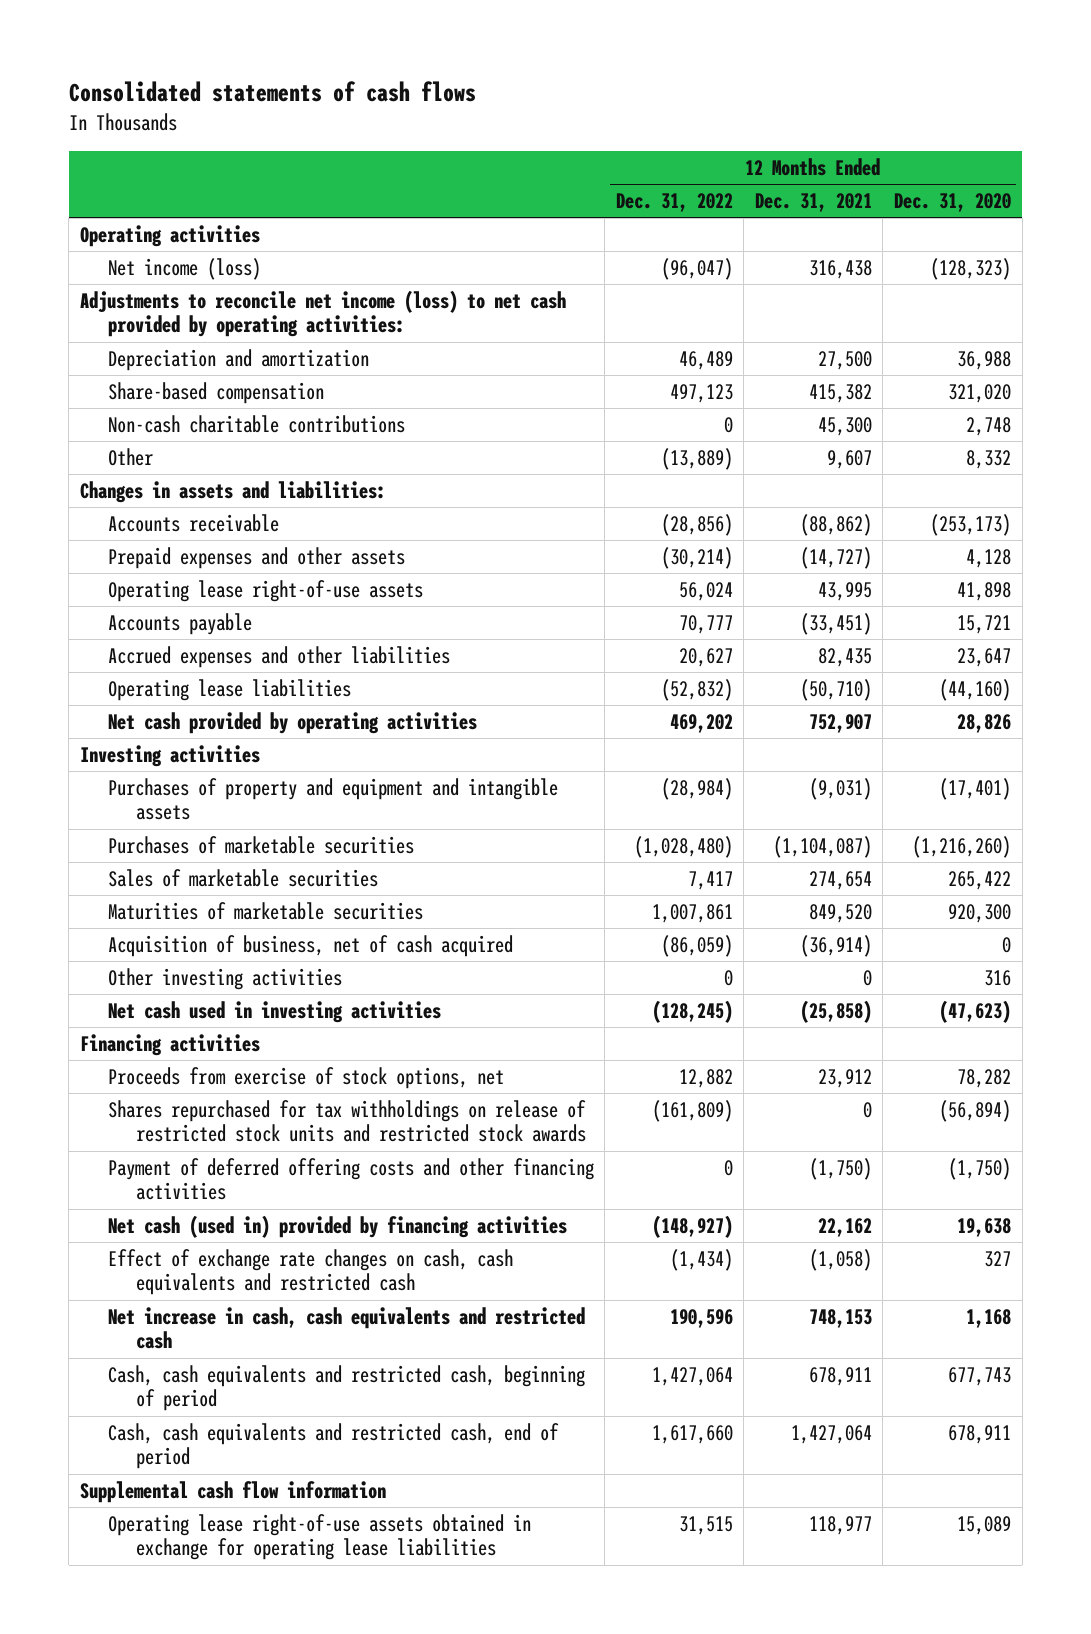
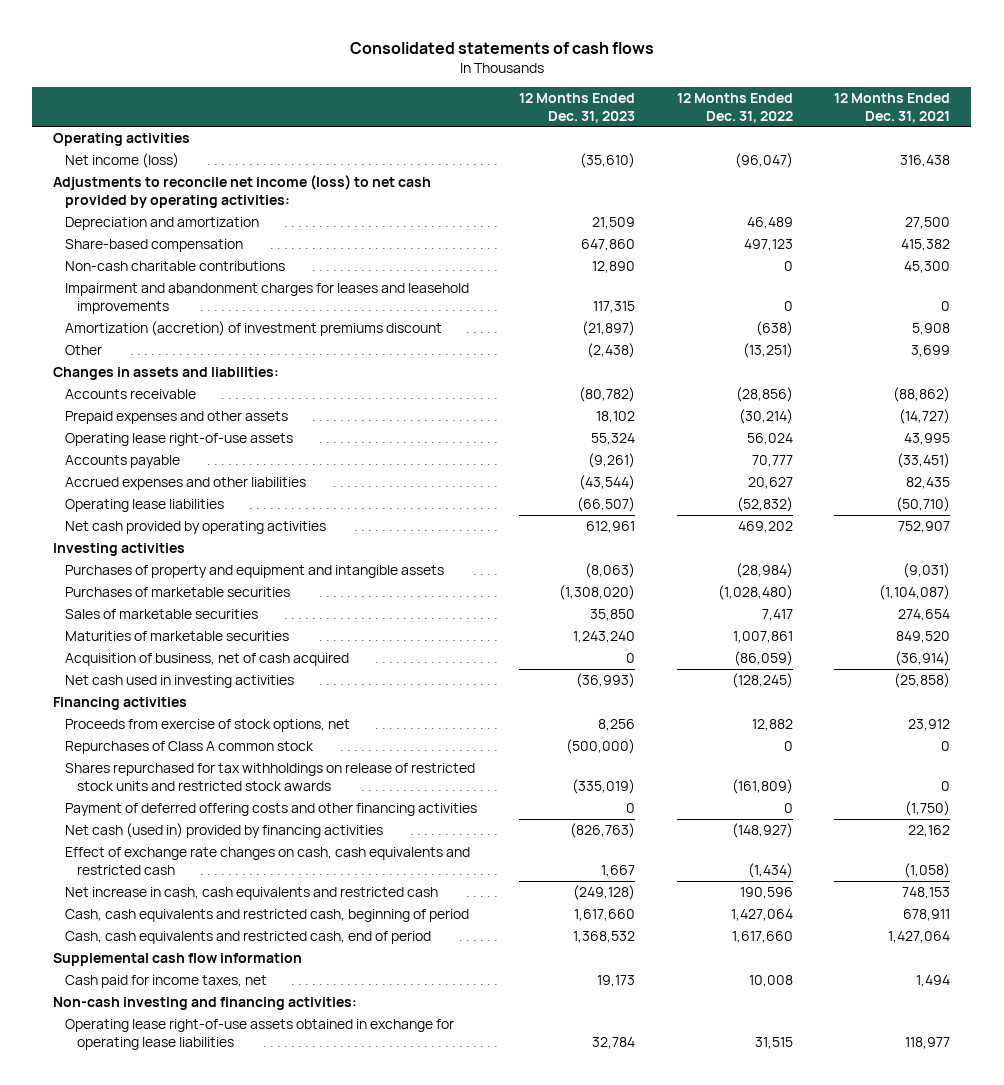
[893,193,1011,213] Dec. 31, 2020 -> none
none -> [518,92,635,123] 12 Months Ended Dec. 31, 2023
none -> [65,283,470,314] Impairment and abandonment charges for leases and leasehold improvements
none -> [65,321,443,337] Amortization (accretion) of investment premiums discount
[660,448,733,471] (13,889) -> [742,343,793,359] (13,251)
[826,450,872,470] 9,607 -> [911,345,951,358] 3,699
[107,968,342,991] Other investing activities -> none
none -> [65,741,315,755] Repurchases of Class A common stock
none -> [65,975,268,989] Cash paid for income taxes, net
none -> [53,997,358,1011] Non-cash investing and financing activities:

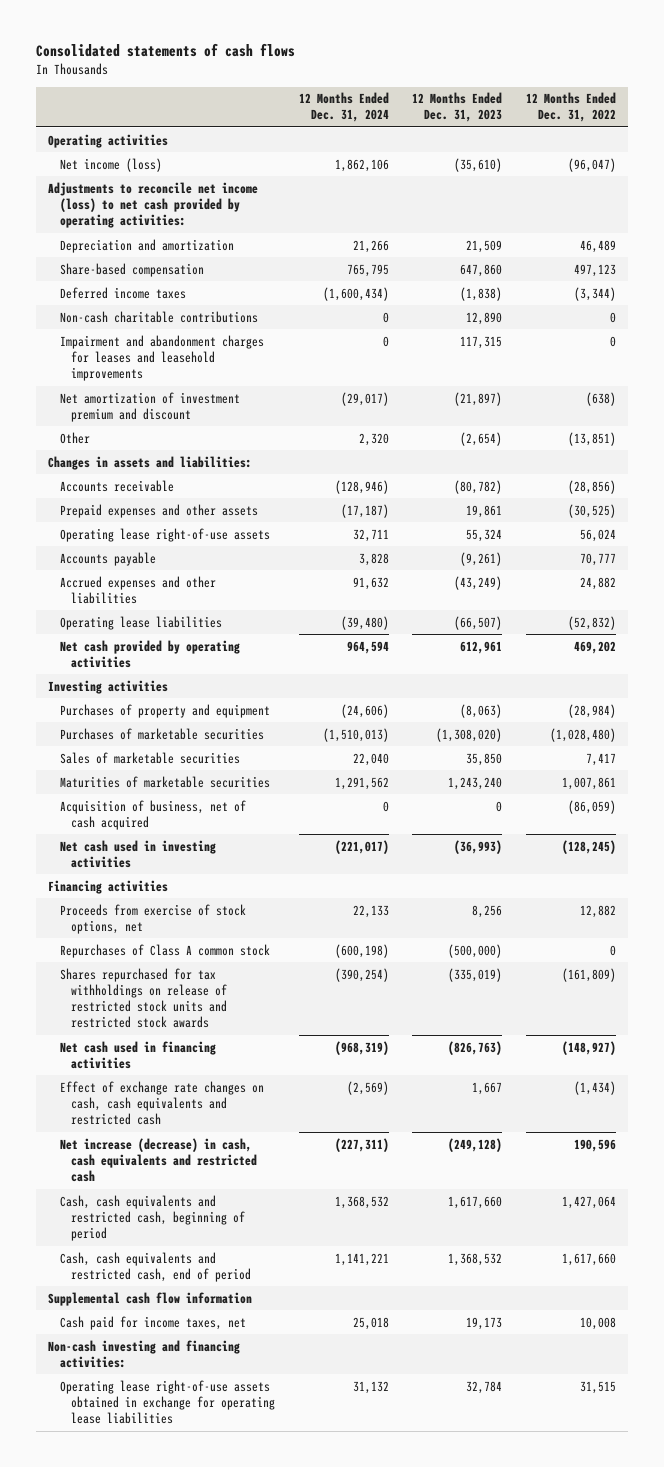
[834,92,951,123] 12 Months Ended Dec. 31, 2021 -> none
none -> [298,92,389,123] 12 Months Ended Dec. 31, 2024
none -> [59,286,186,299] Deferred income taxes
[65,321,443,337] Amortization (accretion) of investment premiums discount -> [59,391,240,422] Net amortization of investment premium and discount
[586,343,635,359] (2,438) -> [460,431,503,446] (2,654)
[742,343,793,359] (13,251) -> [567,431,616,446] (13,851)
[595,411,635,424] 18,102 -> [466,504,503,518] 19,861
[738,409,793,425] (30,214) -> [567,503,616,518] (30,525)
[578,475,635,491] (43,544) -> [454,575,503,590] (43,249)
[747,477,793,490] 20,627 -> [579,576,616,590] 24,882
[65,565,445,579] Purchases of property and equipment and intangible assets -> [59,703,270,718] Purchases of property and equipment
[65,803,478,817] Payment of deferred offering costs and other financing activities -> none
[65,823,384,839] Net cash (used in) provided by financing activities -> [59,1040,216,1069] Net cash used in financing activities
[65,887,439,901] Net increase in cash, cash equivalents and restricted cash -> [59,1137,258,1183] Net increase (decrease) in cash, cash equivalents and restricted cash

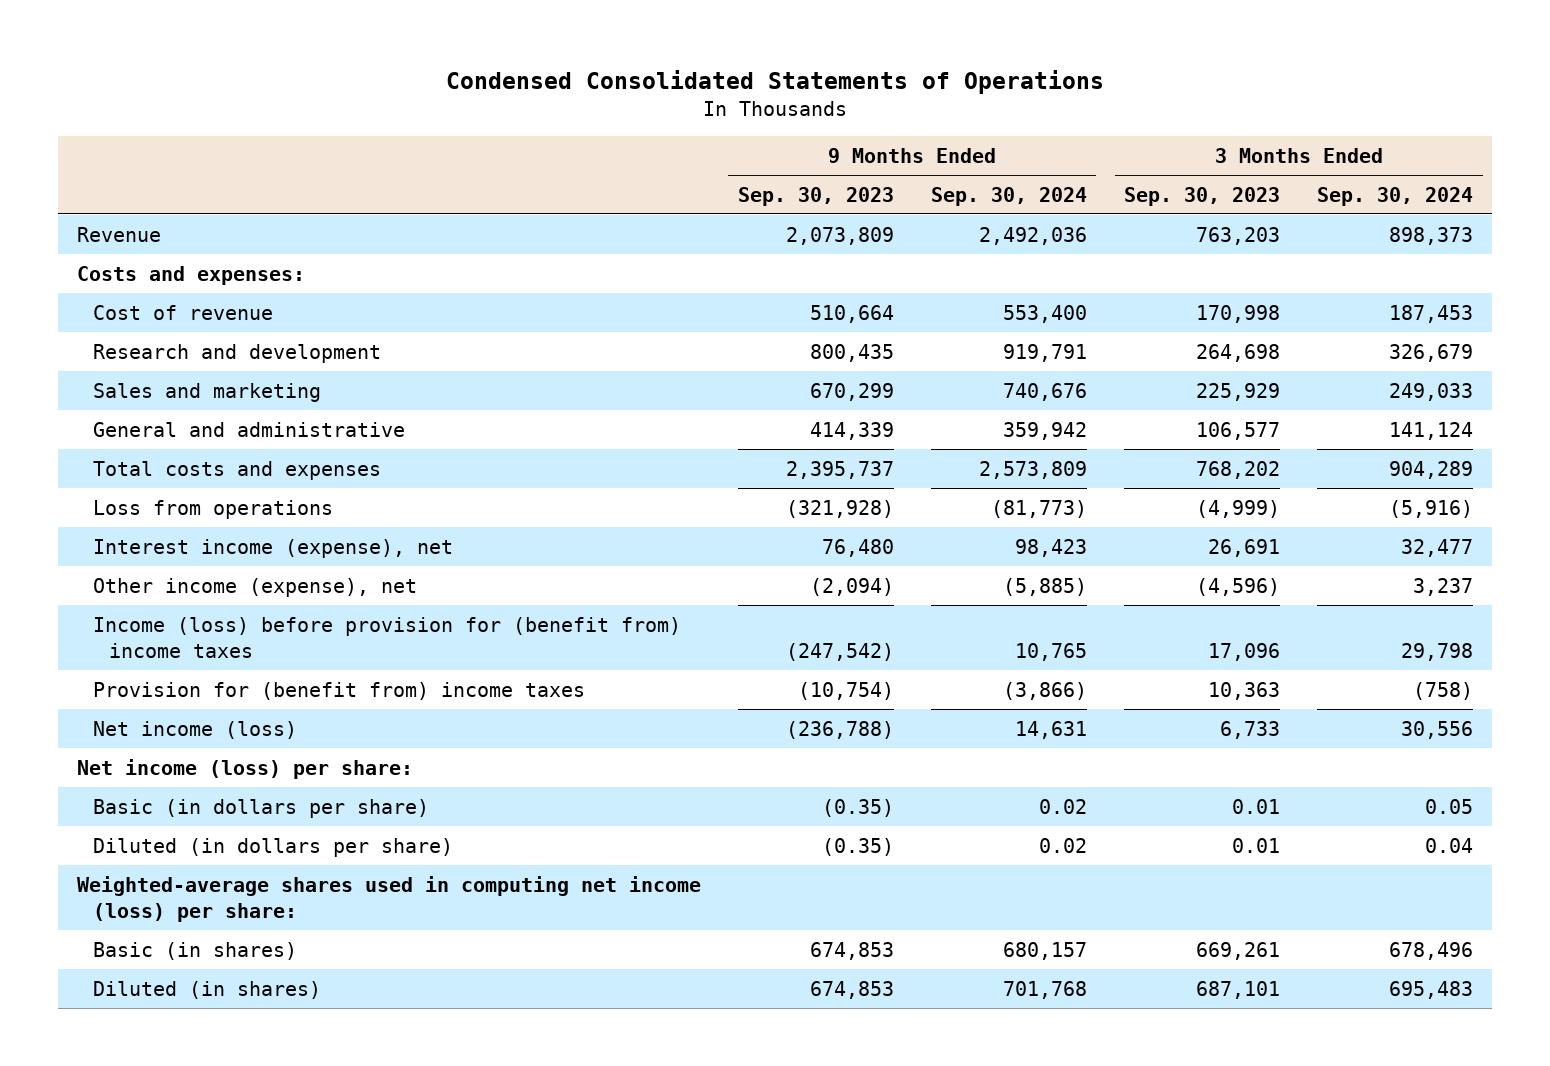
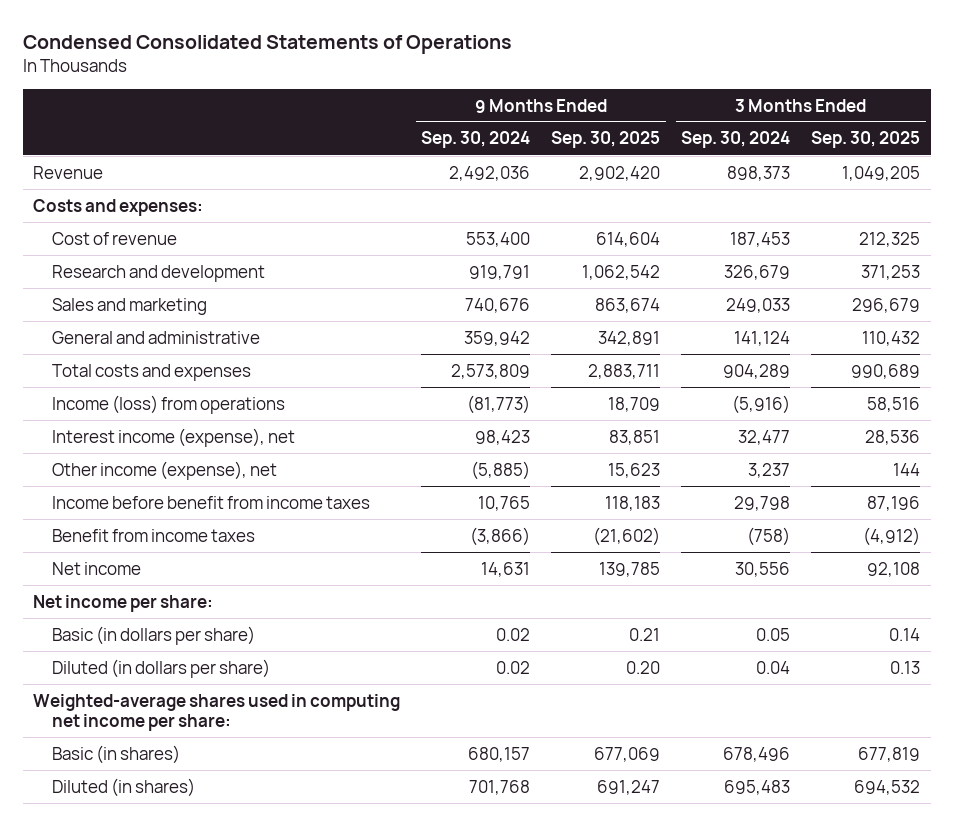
[737,186,894,206] Sep. 30, 2023 -> none
[1124,186,1281,206] Sep. 30, 2023 -> none
none -> [551,131,661,149] Sep. 30, 2025
none -> [811,131,921,149] Sep. 30, 2025
[92,499,333,519] Loss from operations -> [52,394,286,414] Income (loss) from operations
[92,616,681,658] Income (loss) before provision for (benefit from) income taxes -> [52,495,371,509] Income before benefit from income taxes
[92,681,585,700] Provision for (benefit from) income taxes -> [52,528,256,542] Benefit from income taxes
[92,720,297,739] Net income (loss) -> [52,561,142,575] Net income
[76,758,413,779] Net income (loss) per share: -> [33,594,214,612] Net income per share:
[76,875,701,922] Weighted-average shares used in computing net income (loss) per share: -> [33,693,401,731] Weighted-average shares used in computing net income per share:

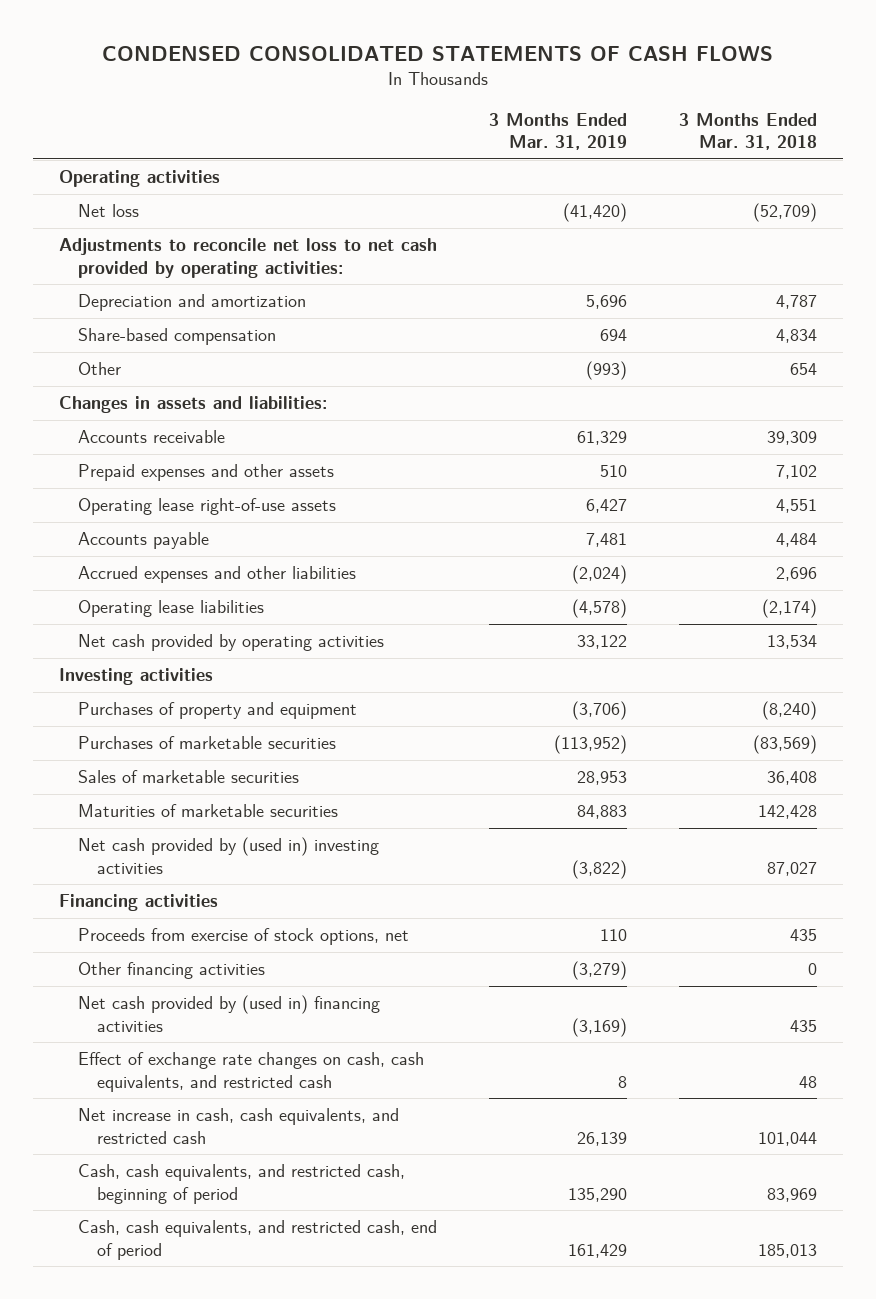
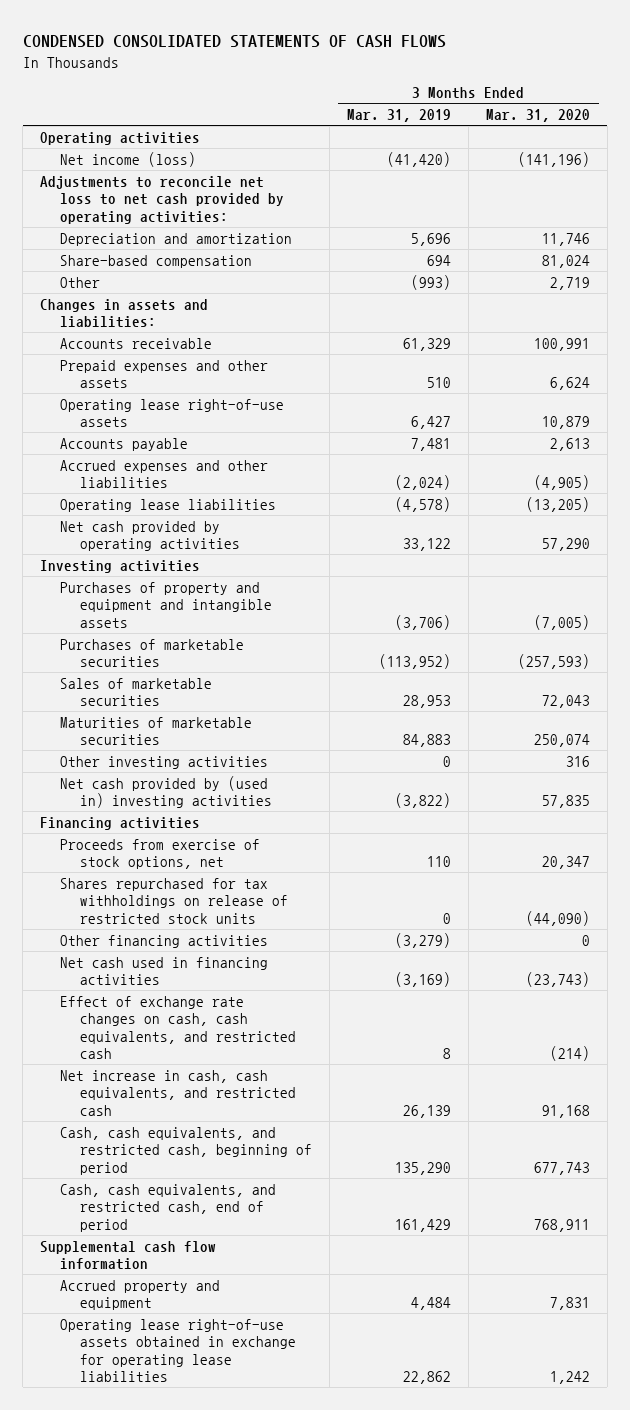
[679,112,818,151] 3 Months Ended Mar. 31, 2018 -> none
none -> [485,109,590,123] Mar. 31, 2020
[77,204,139,218] Net loss -> [60,151,197,167] Net income (loss)
[77,702,357,720] Purchases of property and equipment -> [60,581,272,628] Purchases of property and equipment and intangible assets
none -> [60,755,269,769] Other investing activities
none -> [60,877,288,924] Shares repurchased for tax withholdings on release of restricted stock units
[77,995,380,1032] Net cash provided by (used in) financing activities -> [60,956,269,986] Net cash used in financing activities
none -> [40,1240,217,1271] Supplemental cash flow information
none -> [60,1279,221,1311] Accrued property and equipment
none -> [60,1318,296,1382] Operating lease right-of-use assets obtained in exchange for operating lease liabilities

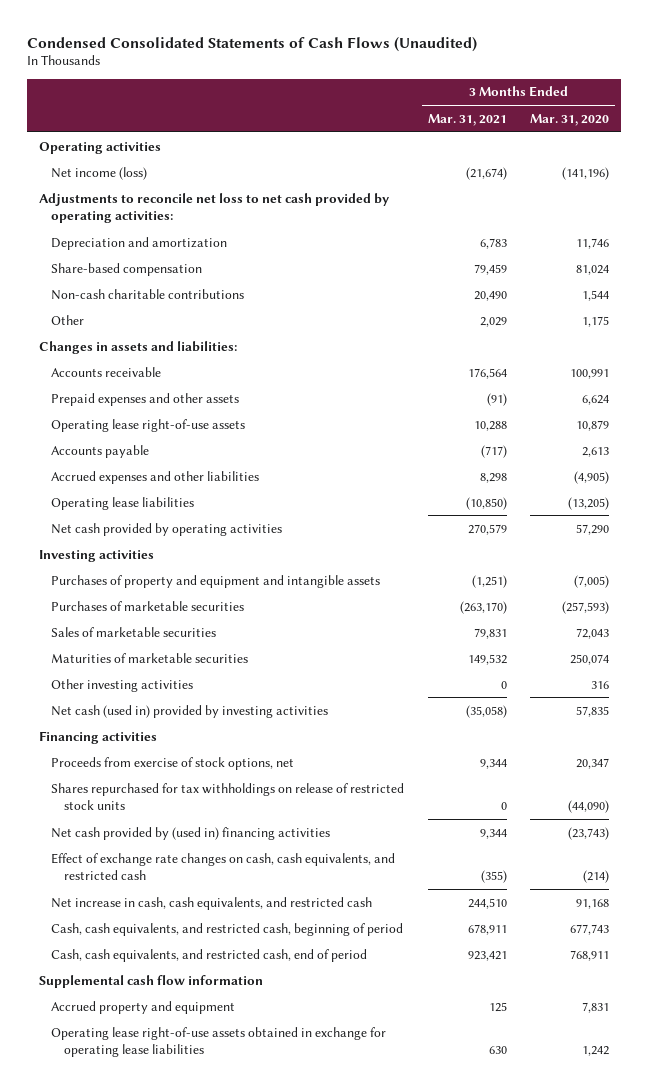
[22,35,446,49] CONDENSED CONSOLIDATED STATEMENTS OF CASH FLOWS -> [26,36,477,52] Condensed Consolidated Statements of Cash Flows (Unaudited)
[346,109,451,123] Mar. 31, 2019 -> none
none -> [427,113,507,126] Mar. 31, 2021
none -> [51,288,245,300] Non-cash charitable contributions
[549,276,590,290] 2,719 -> [582,315,610,327] 1,175
[60,775,272,809] Net cash provided by (used in) investing activities -> [51,704,329,718] Net cash (used in) provided by investing activities
[60,934,269,948] Other financing activities -> none
[60,956,269,986] Net cash used in financing activities -> [51,826,331,840] Net cash provided by (used in) financing activities

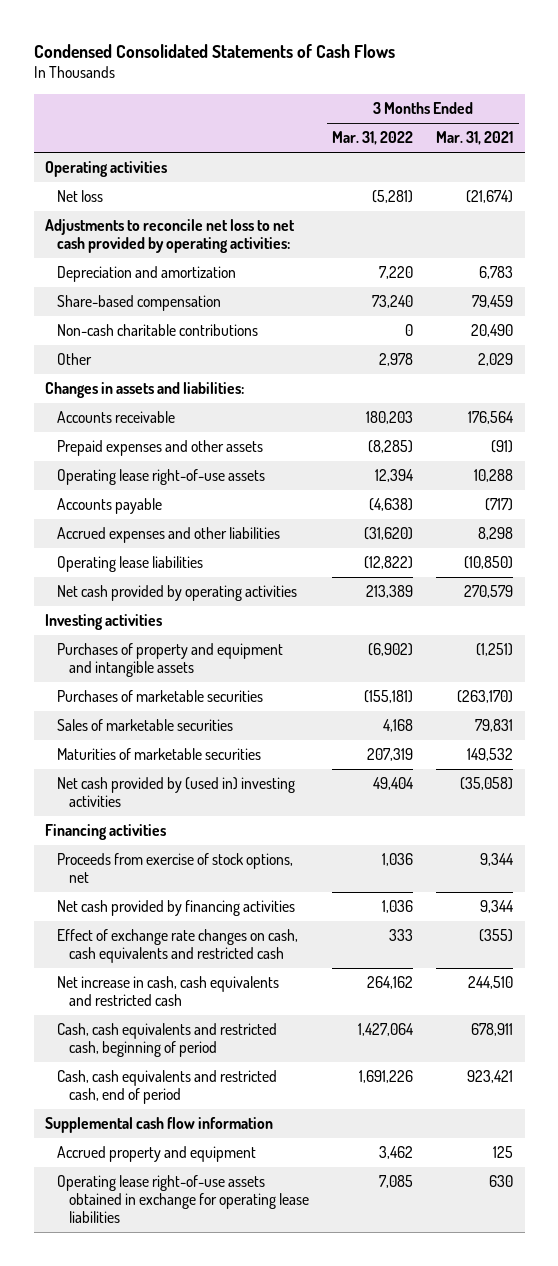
[26,36,477,52] Condensed Consolidated Statements of Cash Flows (Unaudited) -> [33,43,395,58] Condensed Consolidated Statements of Cash Flows
[530,113,610,126] Mar. 31, 2020 -> none
none -> [332,131,414,146] Mar. 31, 2022
[51,166,148,180] Net income (loss) -> [57,190,104,203] Net loss
[51,678,194,692] Other investing activities -> none
[51,704,329,718] Net cash (used in) provided by investing activities -> [57,777,296,808] Net cash provided by (used in) investing activities
[51,782,405,810] Shares repurchased for tax withholdings on release of restricted stock units -> none
[51,826,331,840] Net cash provided by (used in) financing activities -> [57,900,296,917] Net cash provided by financing activities
[51,852,396,880] Effect of exchange rate changes on cash, cash equivalents, and restricted cash -> [57,929,299,964] Effect of exchange rate changes on cash, cash equivalents and restricted cash
[51,896,373,910] Net increase in cash, cash equivalents, and restricted cash -> [57,976,280,1007] Net increase in cash, cash equivalents and restricted cash
[51,922,404,936] Cash, cash equivalents, and restricted cash, beginning of period -> [57,1023,278,1058] Cash, cash equivalents and restricted cash, beginning of period
[51,948,368,962] Cash, cash equivalents, and restricted cash, end of period -> [57,1070,278,1105] Cash, cash equivalents and restricted cash, end of period

